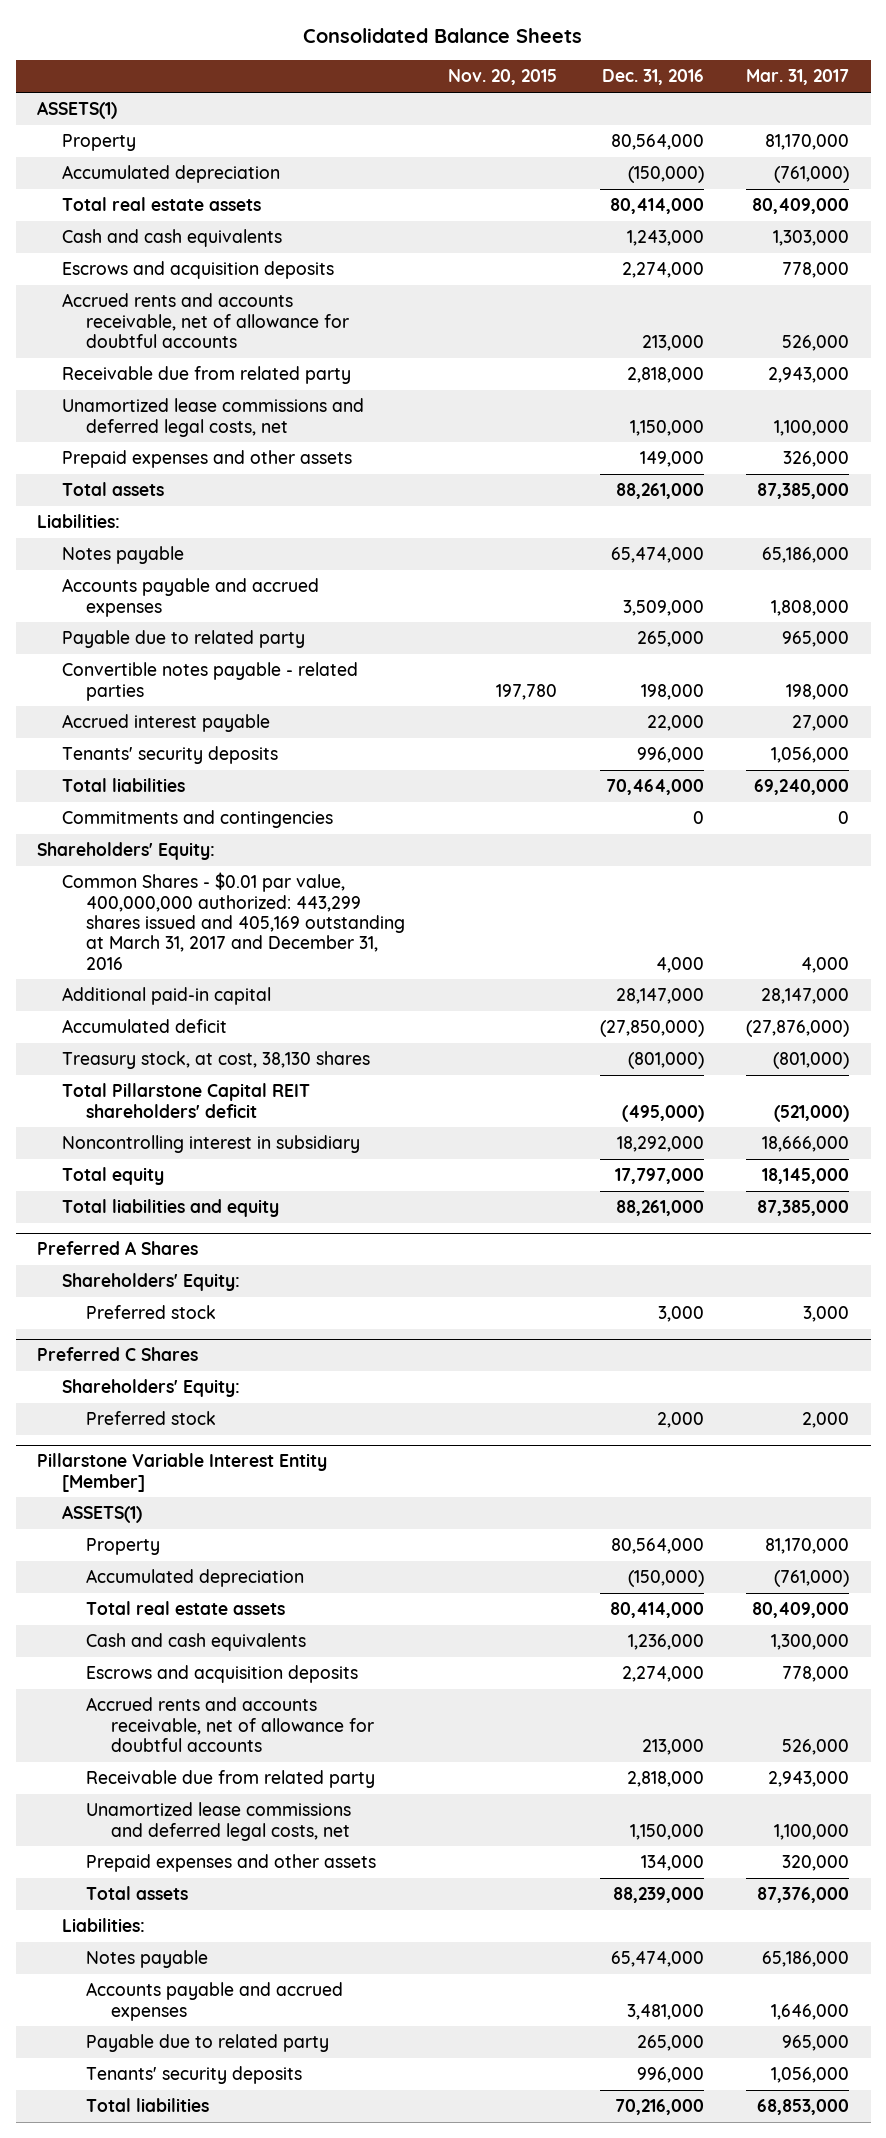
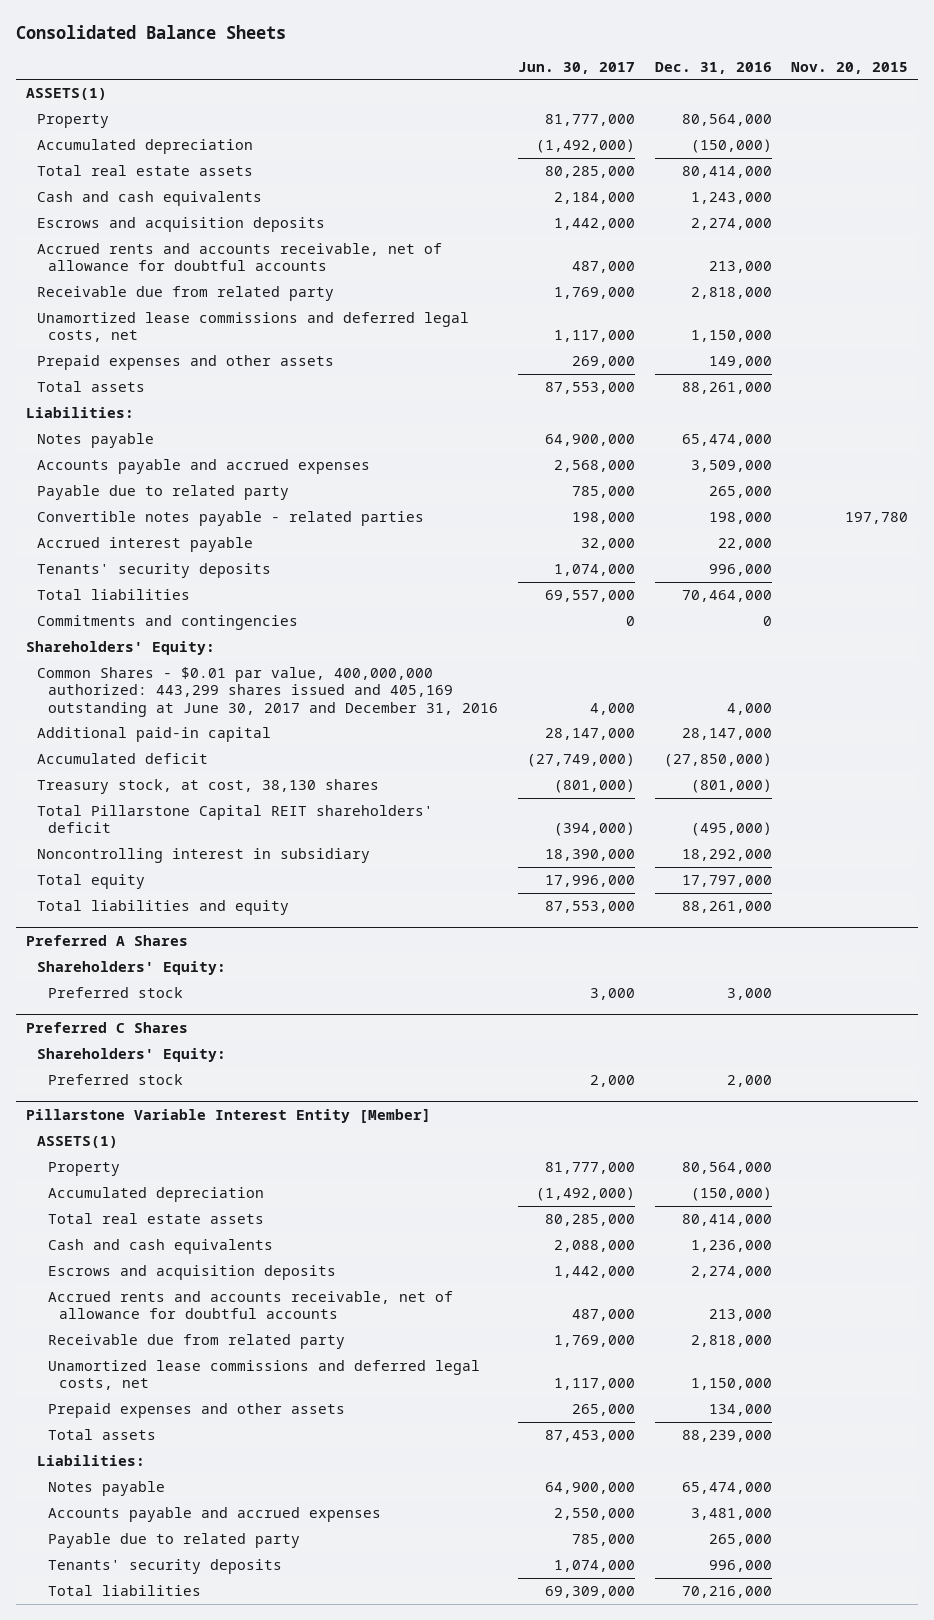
[746,69,850,86] Mar. 31, 2017 -> none
none -> [517,61,635,74] Jun. 30, 2017
[61,872,406,970] Common Shares - $0.01 par value, 400,000,000 authorized: 443,299 shares issued and 405,169 outstanding at March 31, 2017 and December 31, 2016 -> [37,667,499,717] Common Shares - $0.01 par value, 400,000,000 authorized: 443,299 shares issued and 405,169 outstanding at June 30, 2017 and December 31, 2016

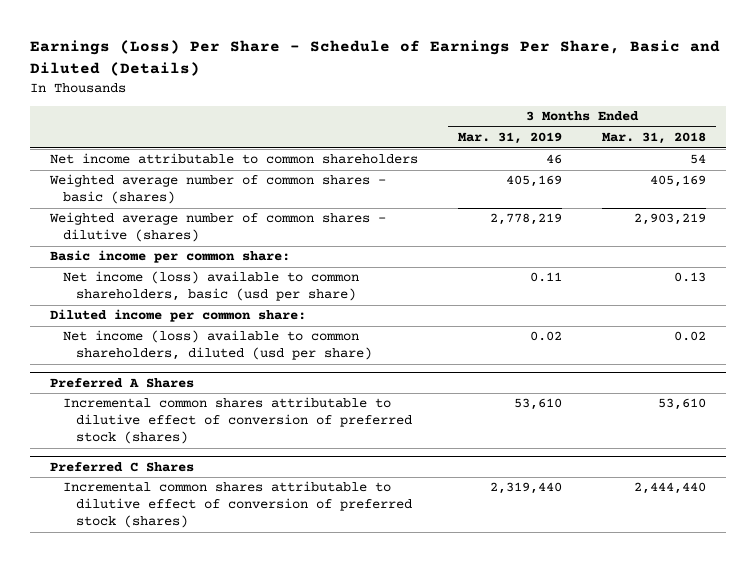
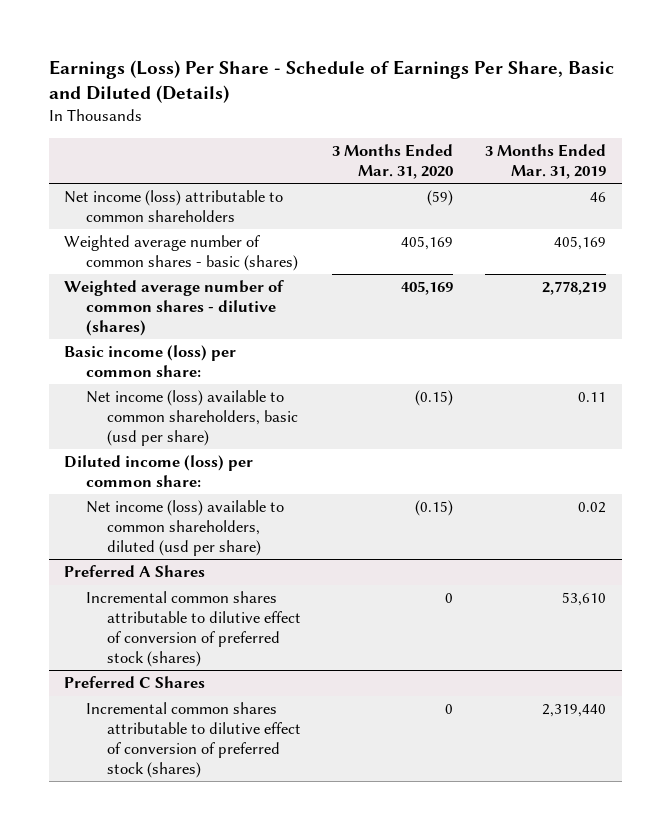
[601,132,706,145] Mar. 31, 2018 -> none
none -> [332,143,454,179] 3 Months Ended Mar. 31, 2020
[49,153,418,165] Net income attributable to common shareholders -> [64,190,284,223] Net income (loss) attributable to common shareholders
[49,250,290,264] Basic income per common share: -> [64,345,237,378] Basic income (loss) per common share:
[49,309,306,323] Diluted income per common share: -> [64,455,254,488] Diluted income (loss) per common share:

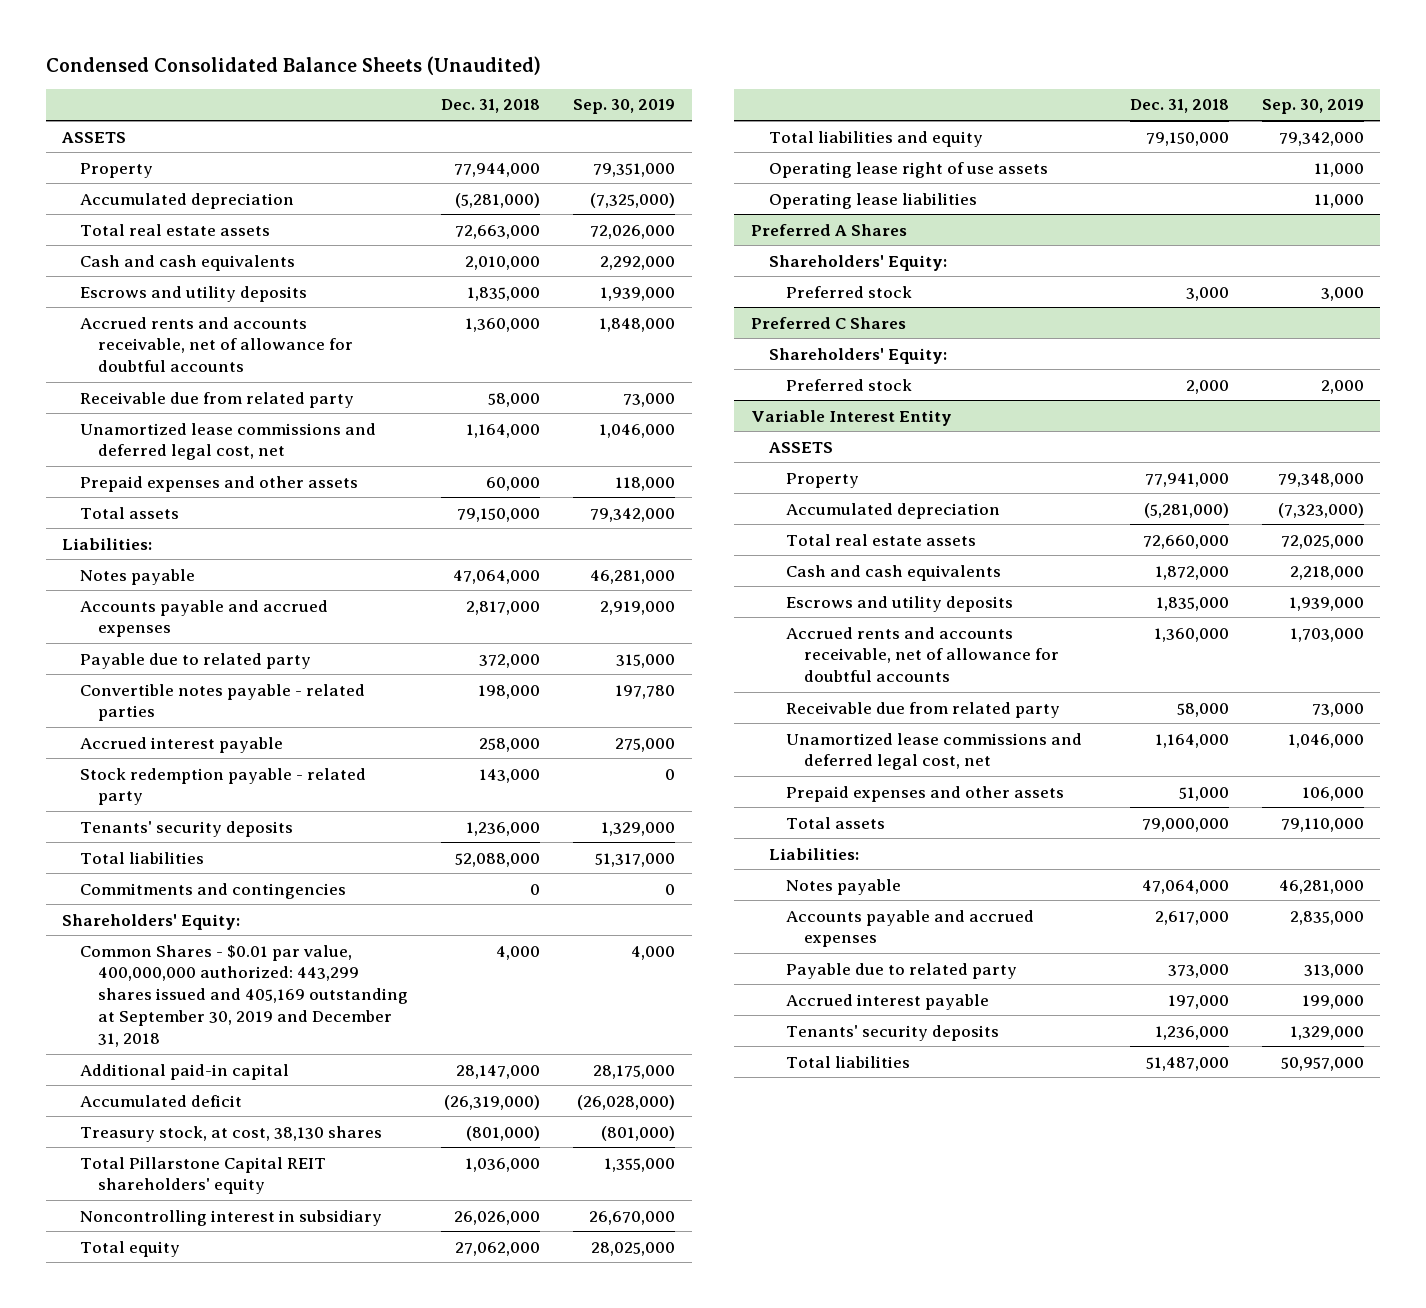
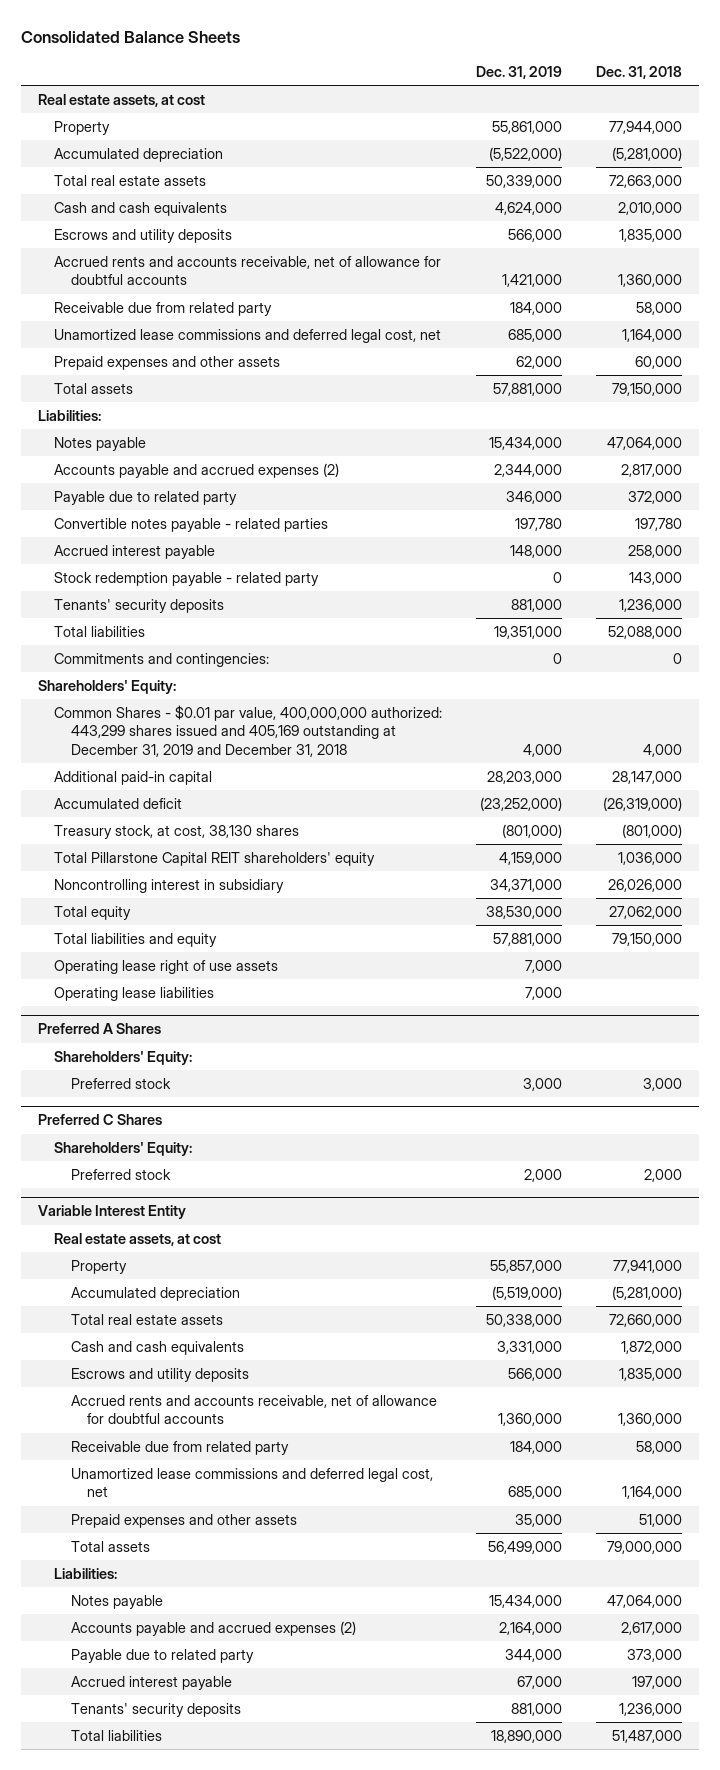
[45,55,541,75] Condensed Consolidated Balance Sheets (Unaudited) -> [20,31,240,44] Consolidated Balance Sheets
[573,99,676,115] Sep. 30, 2019 -> none
none -> [476,65,563,79] Dec. 31, 2019
[61,131,127,143] ASSETS -> none
none -> [37,93,205,107] Real estate assets, at cost
[80,599,329,638] Accounts payable and accrued expenses -> [54,462,340,478] Accounts payable and accrued expenses (2)
[478,684,541,699] 198,000 -> [635,517,683,531] 197,780
[80,882,347,899] Commitments and contingencies -> [54,652,270,667] Commitments and contingencies:
[80,944,408,1048] Common Shares - $0.01 par value, 400,000,000 authorized: 443,299 shares issued and 405,169 outstanding at September 30, 2019 and December 31, 2018 -> [54,704,443,757] Common Shares - $0.01 par value, 400,000,000 authorized: 443,299 shares issued and 405,169 outstanding at December 31, 2019 and December 31, 2018
[767,441,833,453] ASSETS -> none
none -> [54,1232,222,1246] Real estate assets, at cost
[786,909,1035,948] Accounts payable and accrued expenses -> [70,1620,356,1636] Accounts payable and accrued expenses (2)

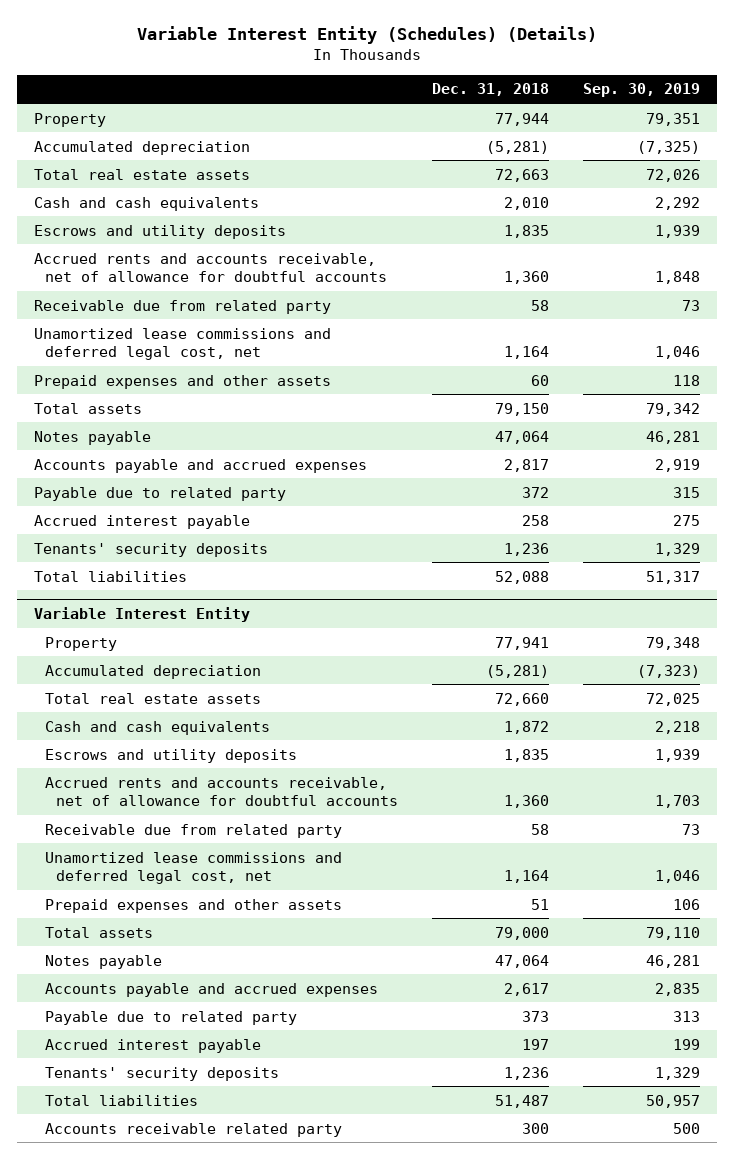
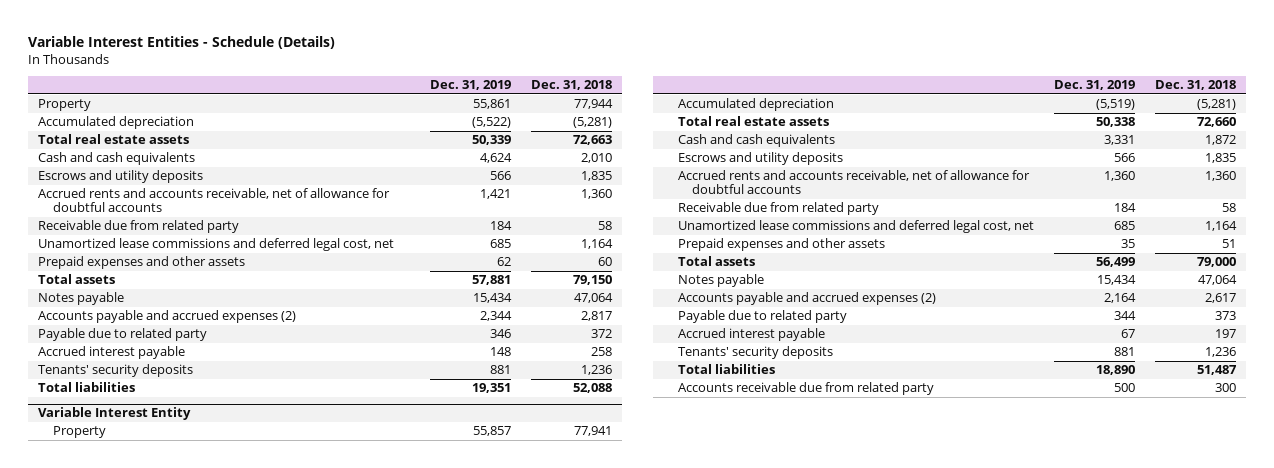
[137,26,598,45] Variable Interest Entity (Schedules) (Details) -> [28,36,336,50] Variable Interest Entities - Schedule (Details)
[582,83,700,98] Sep. 30, 2019 -> none
none -> [429,80,511,91] Dec. 31, 2019
[34,458,368,473] Accounts payable and accrued expenses -> [38,310,297,324] Accounts payable and accrued expenses (2)
[45,982,379,997] Accounts payable and accrued expenses -> [677,292,936,306] Accounts payable and accrued expenses (2)
[45,1122,343,1137] Accounts receivable related party -> [677,382,934,396] Accounts receivable due from related party

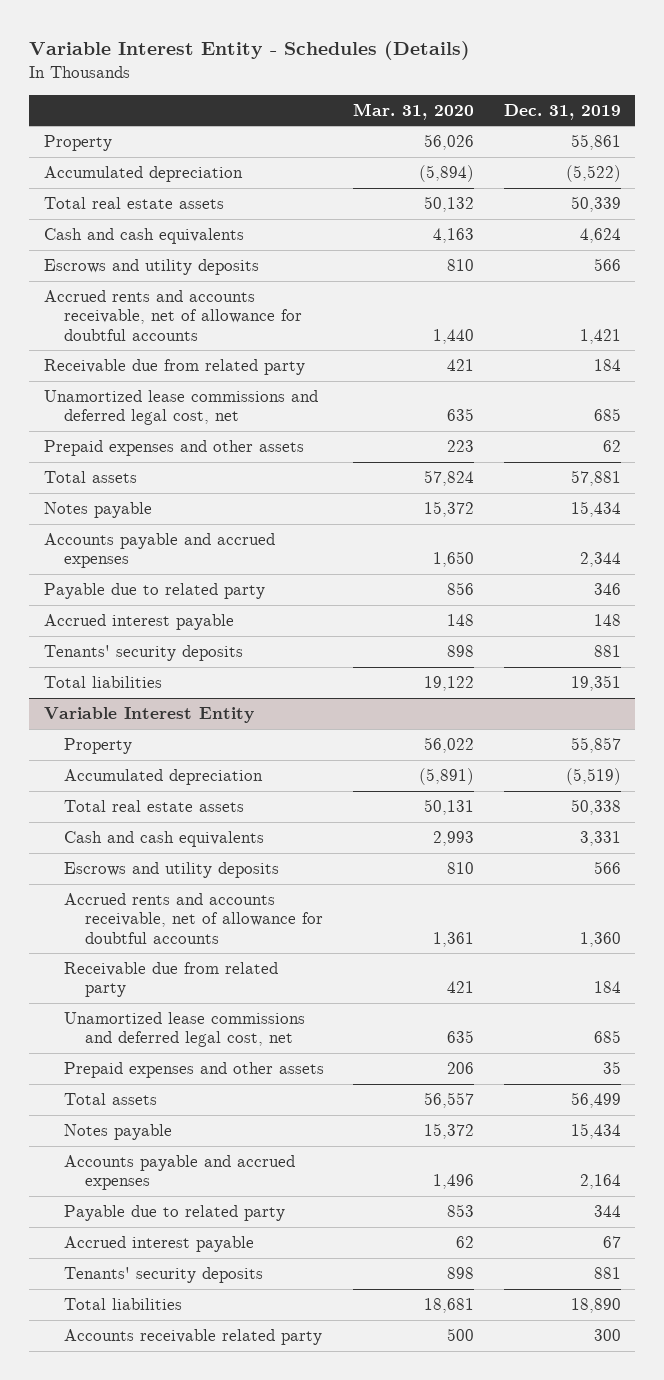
[28,36,336,50] Variable Interest Entities - Schedule (Details) -> [29,41,471,61] Variable Interest Entity - Schedules (Details)
[530,80,612,91] Dec. 31, 2018 -> none
none -> [353,102,475,120] Mar. 31, 2020
[38,310,297,324] Accounts payable and accrued expenses (2) -> [43,533,275,569] Accounts payable and accrued expenses
[677,292,936,306] Accounts payable and accrued expenses (2) -> [64,1155,296,1191] Accounts payable and accrued expenses
[677,382,934,396] Accounts receivable due from related party -> [64,1329,323,1346] Accounts receivable related party
[1113,383,1135,393] 500 -> [593,1329,621,1342] 300

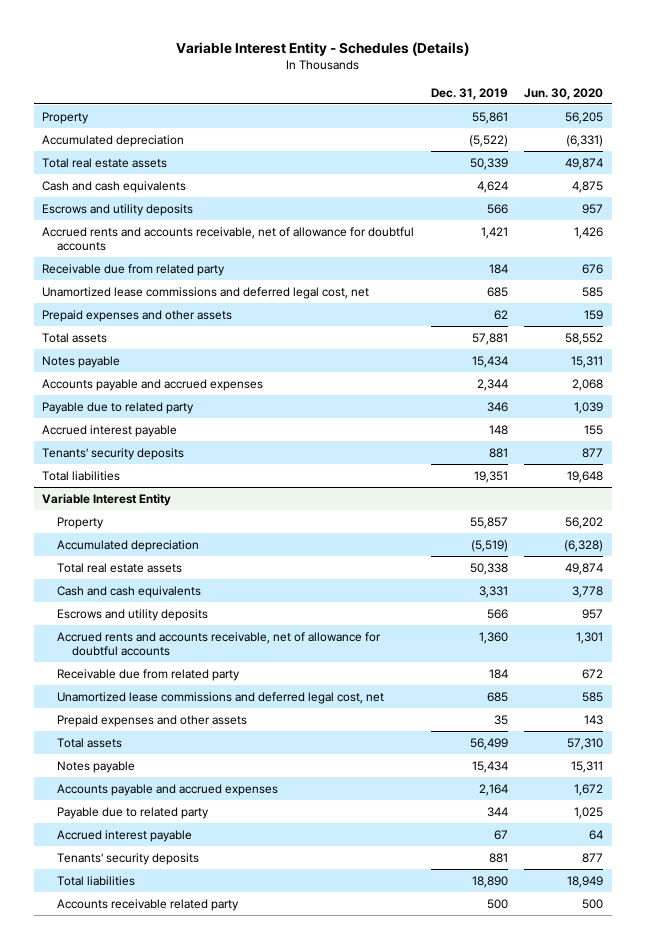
[353,102,475,120] Mar. 31, 2020 -> none
none -> [524,87,604,100] Jun. 30, 2020
[593,1329,621,1342] 300 -> [486,898,508,909] 500

